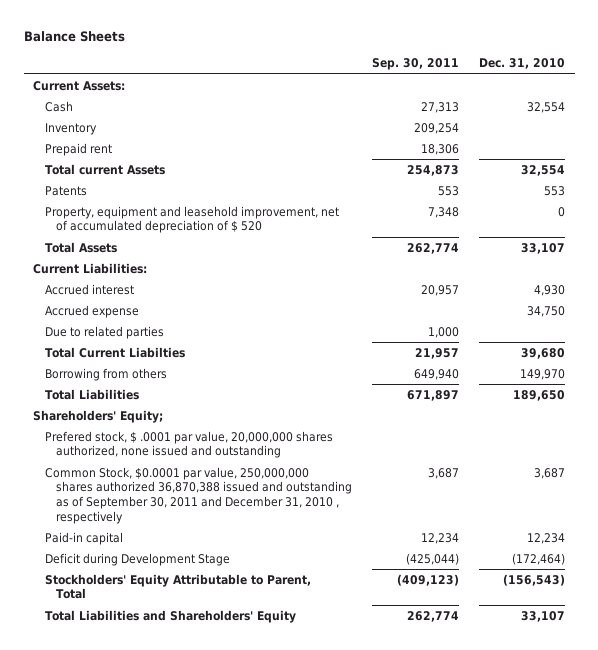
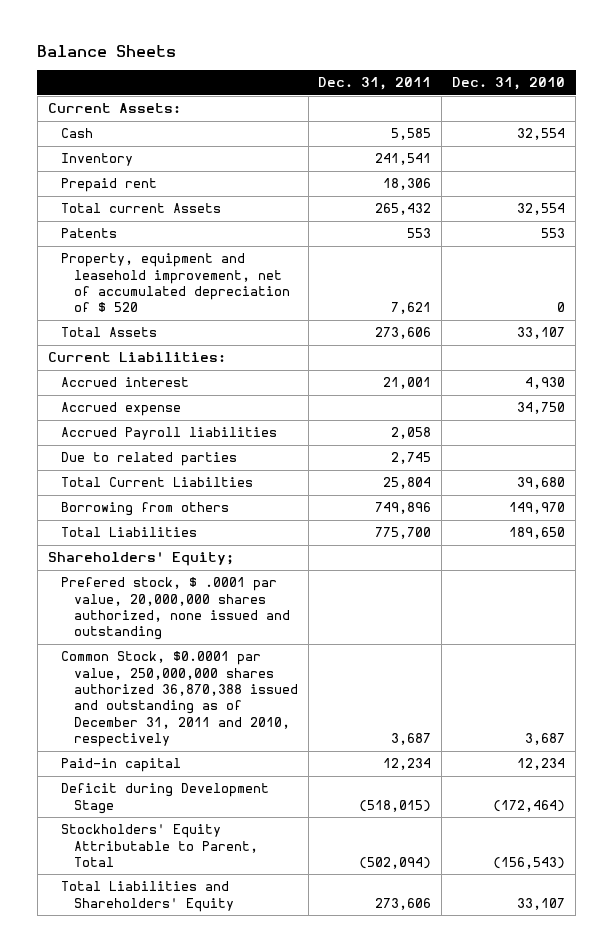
[371,58,459,71] Sep. 30, 2011 -> none
none -> [318,77,432,91] Dec. 31, 2011
none -> [60,427,277,441] Accrued Payroll liabilities
[44,466,353,524] Common Stock, $0.0001 par value, 250,000,000 shares authorized 36,870,388 issued and outstanding as of September 30, 2011 and December 31, 2010 , respectively -> [60,651,298,748] Common Stock, $0.0001 par value, 250,000,000 shares authorized 36,870,388 issued and outstanding as of December 31, 2011 and 2010, respectively

